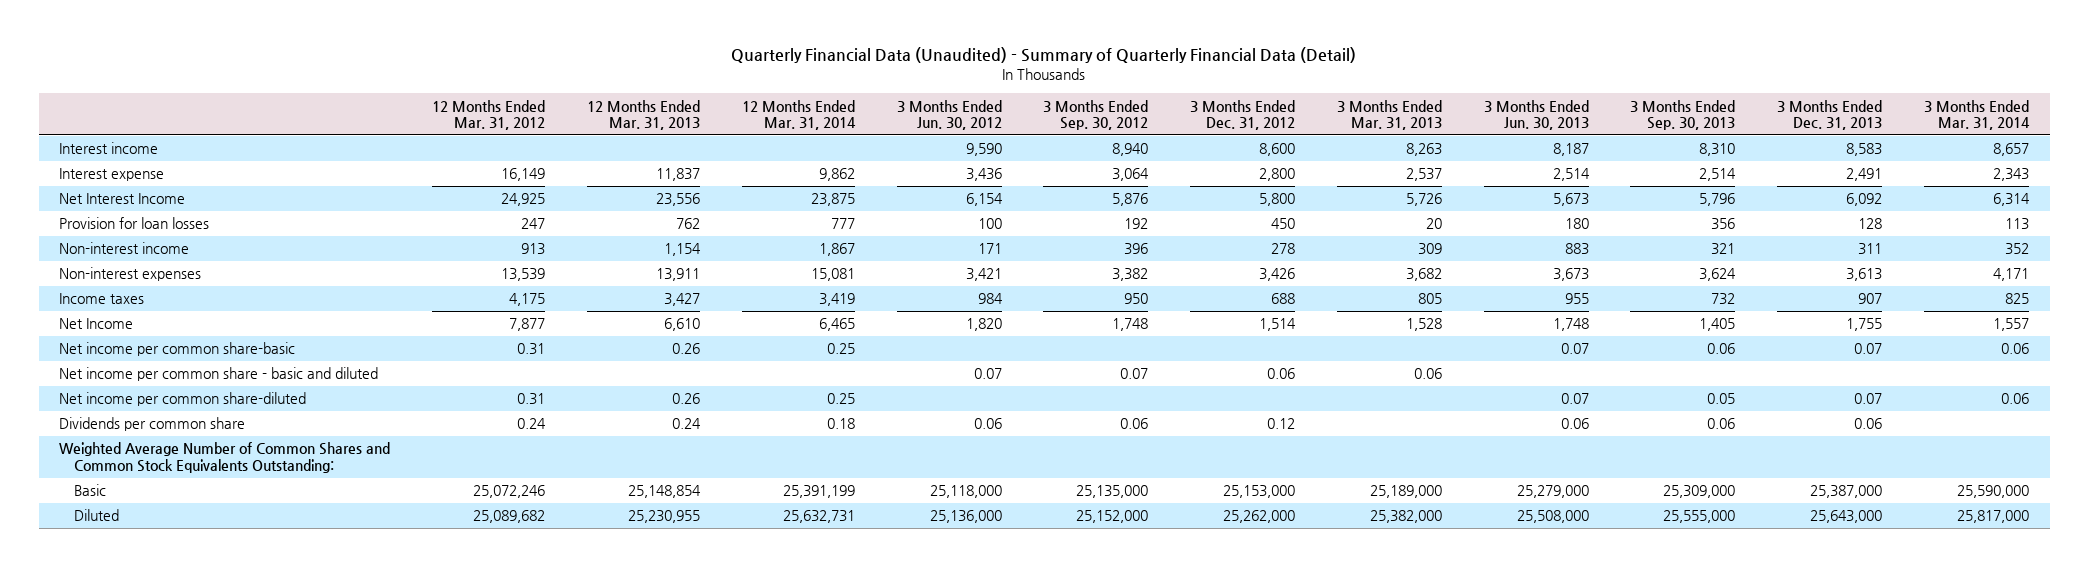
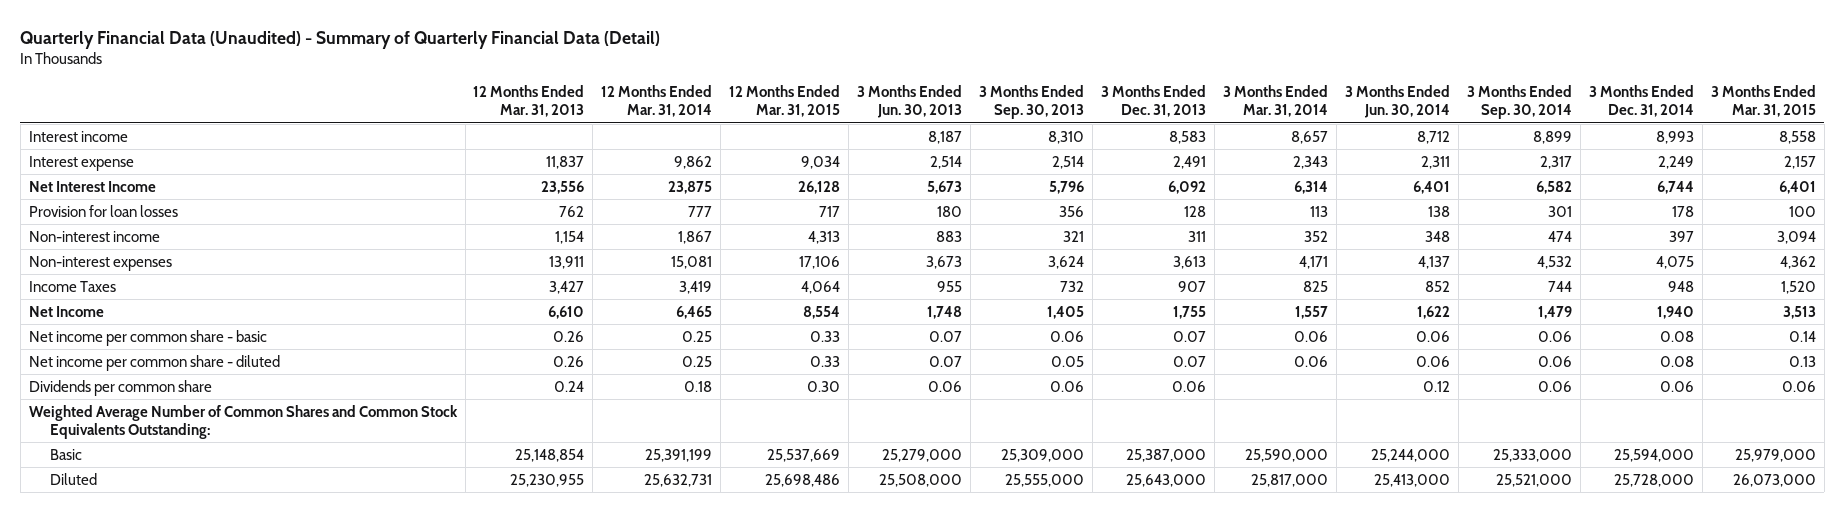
[432,99,546,131] 12 Months Ended Mar. 31, 2012 -> none
[896,99,1002,131] 3 Months Ended Jun. 30, 2012 -> none
[1043,99,1149,131] 3 Months Ended Sep. 30, 2012 -> none
[1190,99,1296,131] 3 Months Ended Dec. 31, 2012 -> none
[1336,99,1442,131] 3 Months Ended Mar. 31, 2013 -> none
none -> [729,85,841,118] 12 Months Ended Mar. 31, 2015
none -> [1344,85,1450,119] 3 Months Ended Jun. 30, 2014
none -> [1466,85,1572,120] 3 Months Ended Sep. 30, 2014
none -> [1588,85,1694,118] 3 Months Ended Dec. 31, 2014
none -> [1710,85,1816,118] 3 Months Ended Mar. 31, 2015
[59,293,145,305] Income taxes -> [28,280,116,292] Income Taxes
[59,367,379,382] Net income per common share - basic and diluted -> none
[59,342,296,357] Net income per common share-basic -> [28,329,267,346] Net income per common share - basic
[59,392,307,407] Net income per common share-diluted -> [28,354,280,371] Net income per common share - diluted

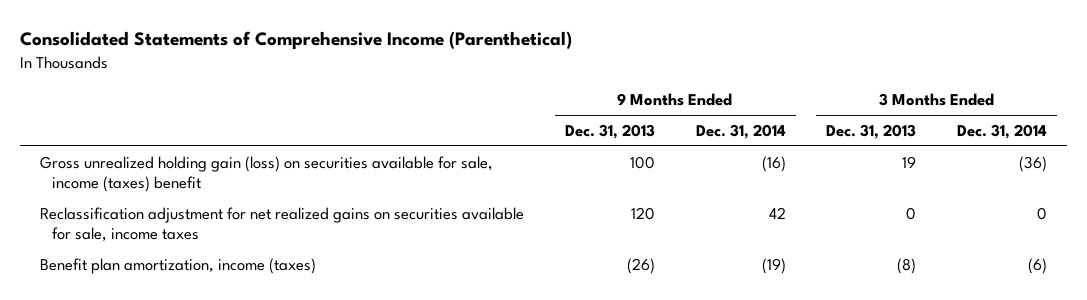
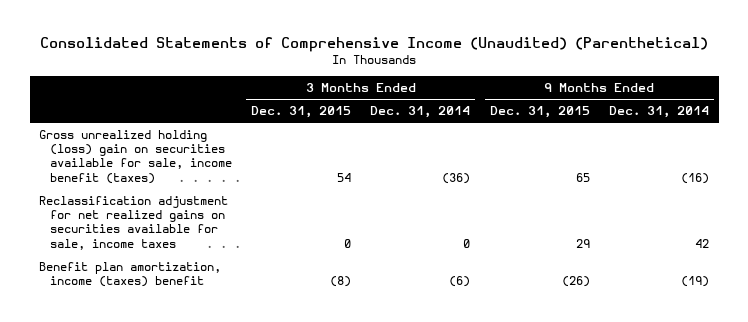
[19,31,572,50] Consolidated Statements of Comprehensive Income (Parenthetical) -> [40,37,709,53] Consolidated Statements of Comprehensive Income (Unaudited) (Parenthetical)
[564,123,655,139] Dec. 31, 2013 -> none
[826,123,917,139] Dec. 31, 2013 -> none
none -> [250,106,351,119] Dec. 31, 2015
none -> [489,106,590,119] Dec. 31, 2015
[40,155,494,192] Gross unrealized holding gain (loss) on securities available for sale, income (taxes) benefit -> [39,130,232,184] Gross unrealized holding (loss) gain on securities available for sale, income benefit (taxes)
[40,257,317,274] Benefit plan amortization, income (taxes) -> [39,262,222,288] Benefit plan amortization, income (taxes) benefit

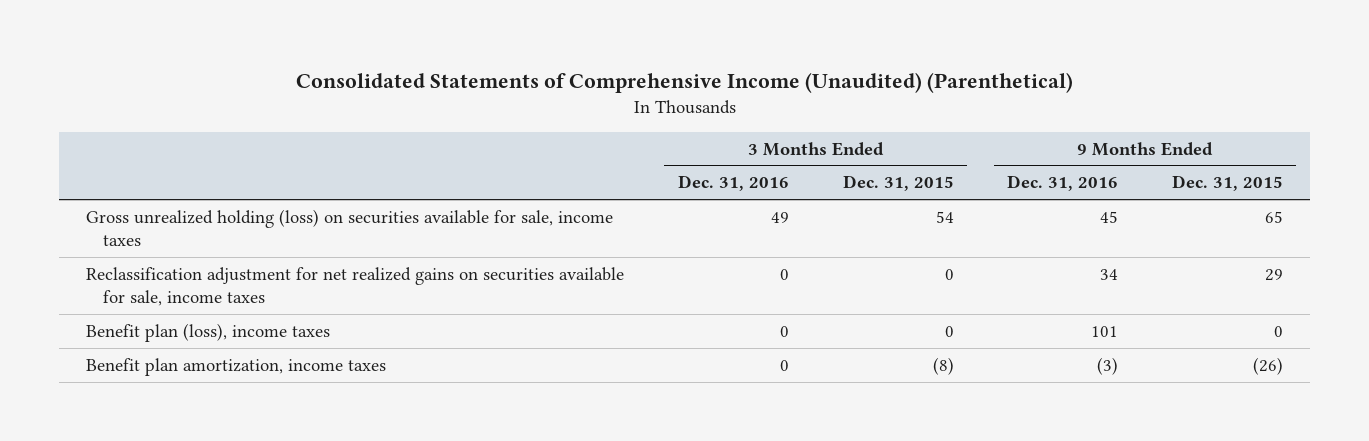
[370,106,471,119] Dec. 31, 2014 -> none
[609,106,710,119] Dec. 31, 2014 -> none
none -> [677,175,789,192] Dec. 31, 2016
none -> [1007,175,1119,192] Dec. 31, 2016
[39,130,232,184] Gross unrealized holding (loss) gain on securities available for sale, income benefit (taxes) -> [86,208,614,247] Gross unrealized holding (loss) on securities available for sale, income taxes
none -> [86,322,331,342] Benefit plan (loss), income taxes
[39,262,222,288] Benefit plan amortization, income (taxes) benefit -> [86,357,387,376] Benefit plan amortization, income taxes

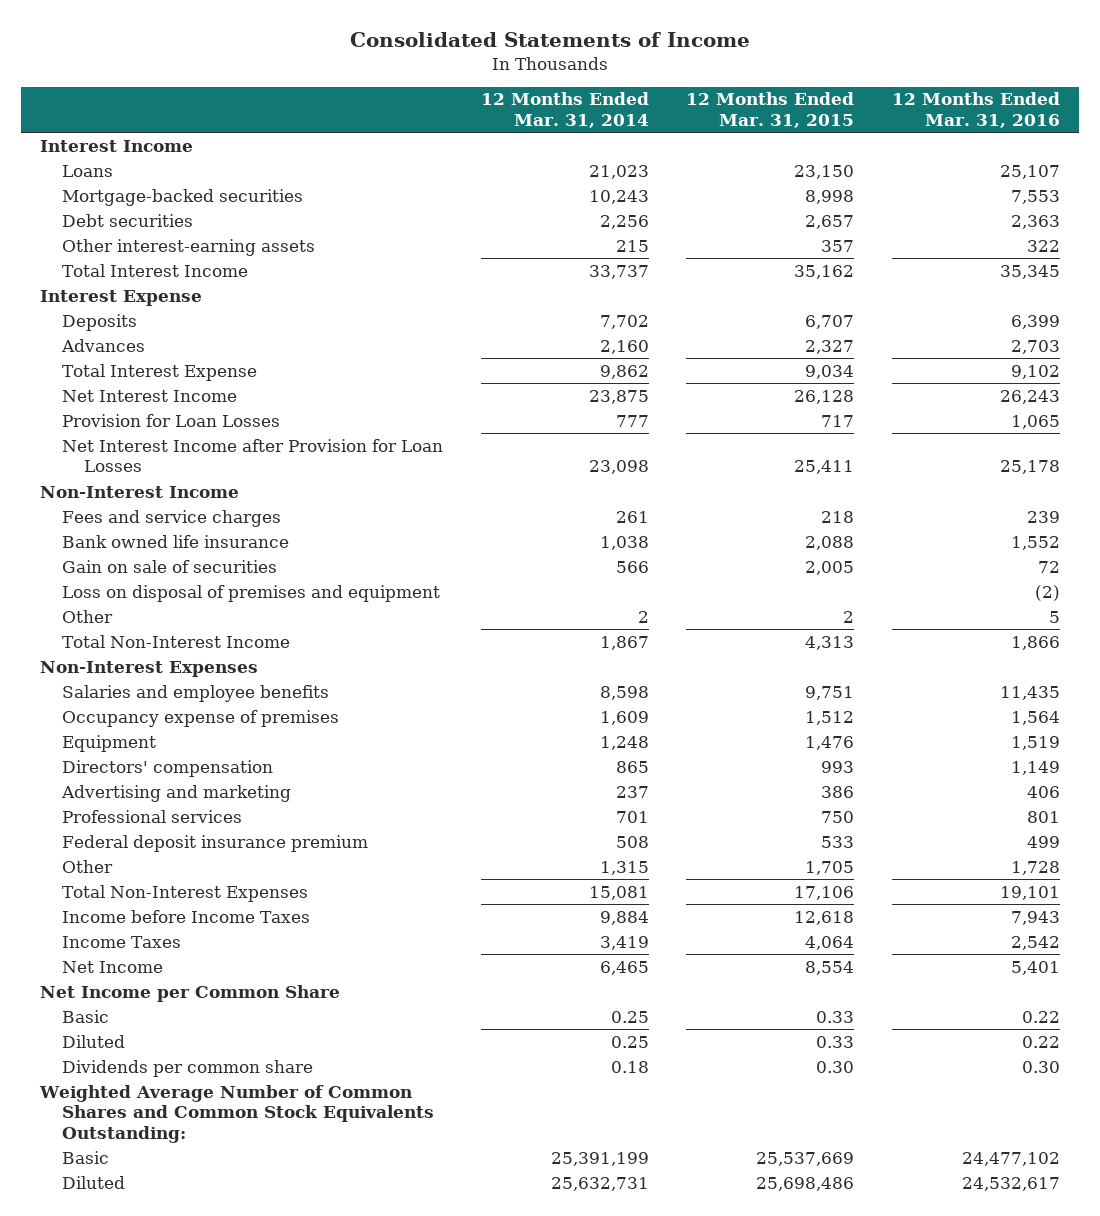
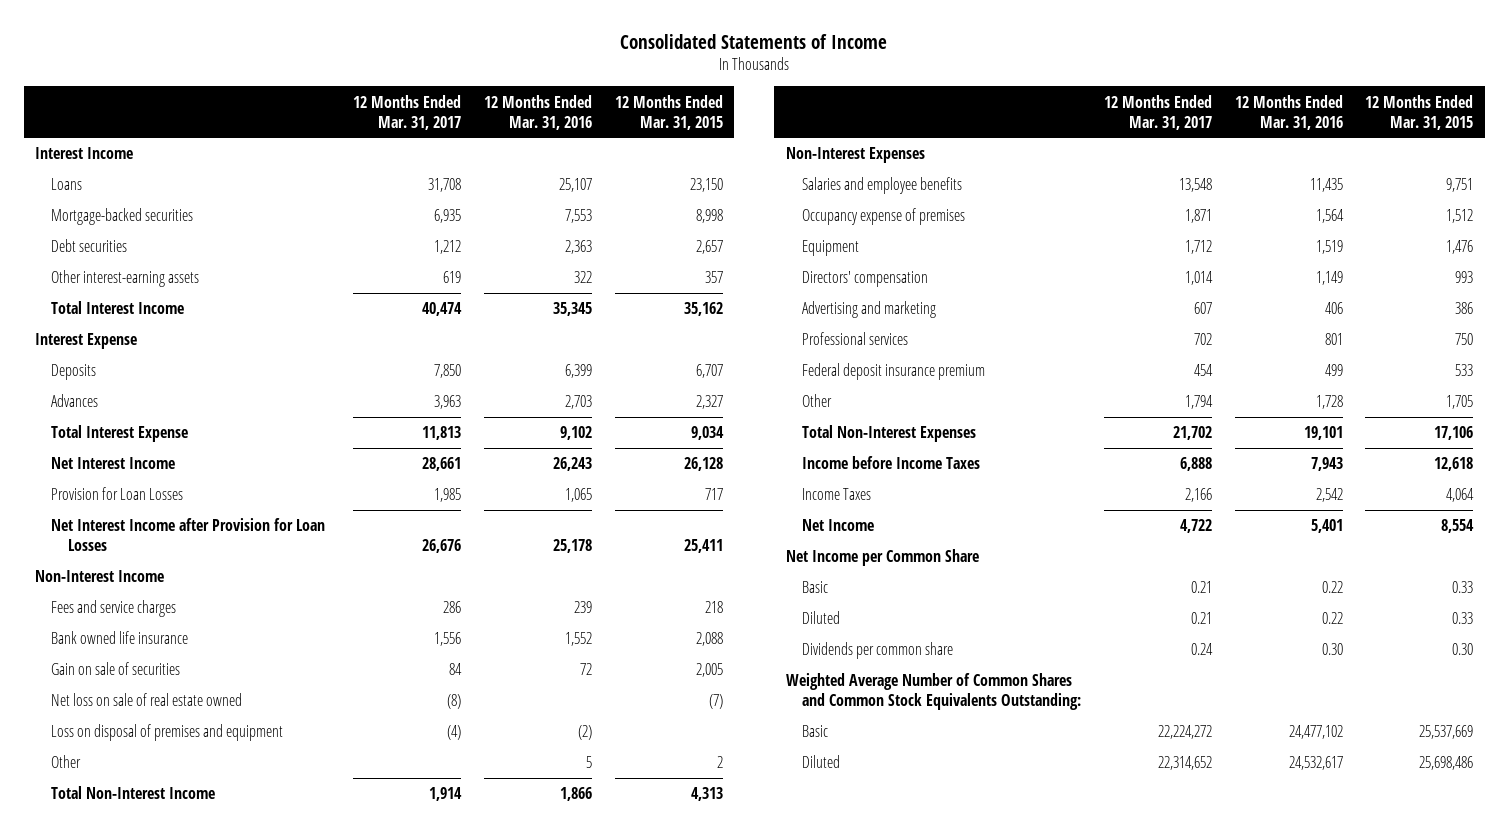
[480,92,649,128] 12 Months Ended Mar. 31, 2014 -> none
none -> [353,94,462,130] 12 Months Ended Mar. 31, 2017
none -> [51,693,243,707] Net loss on sale of real estate owned

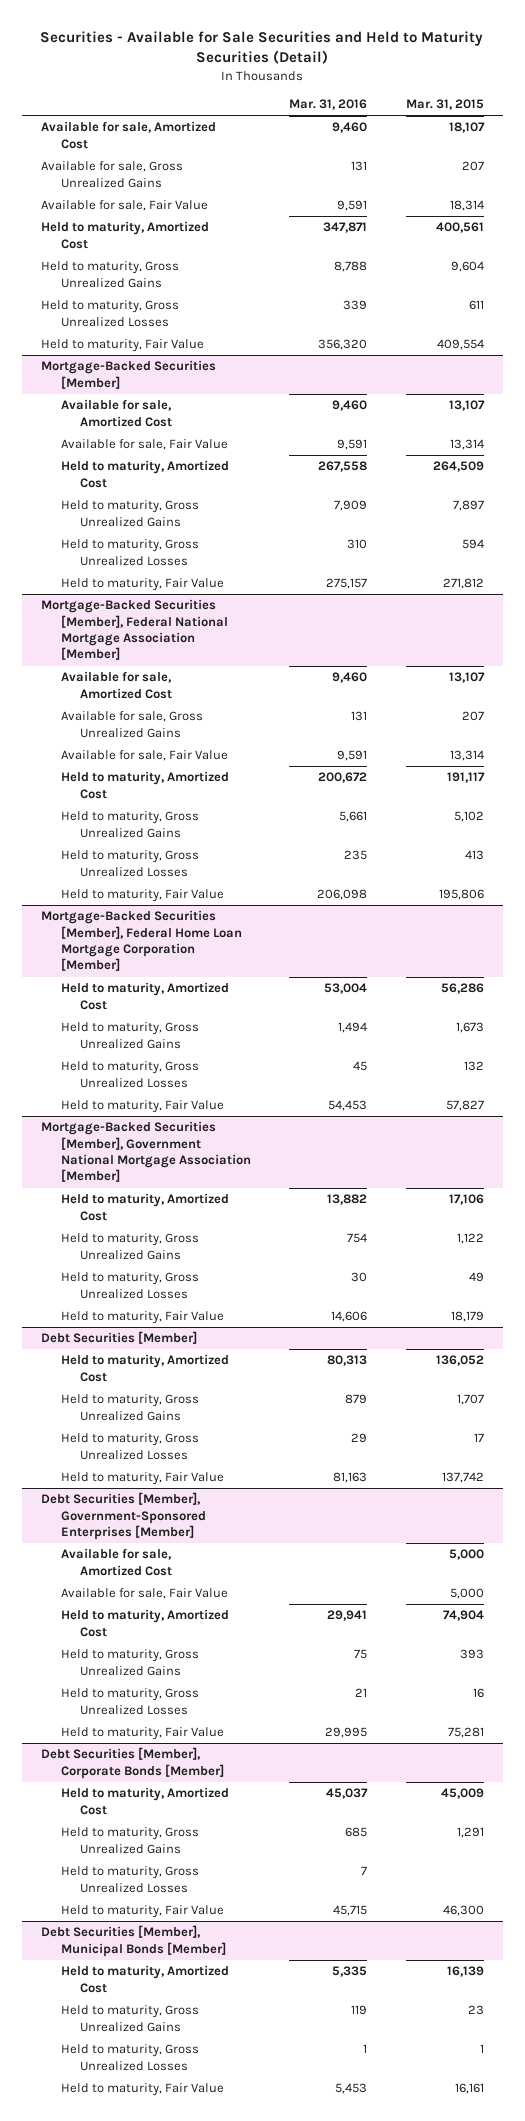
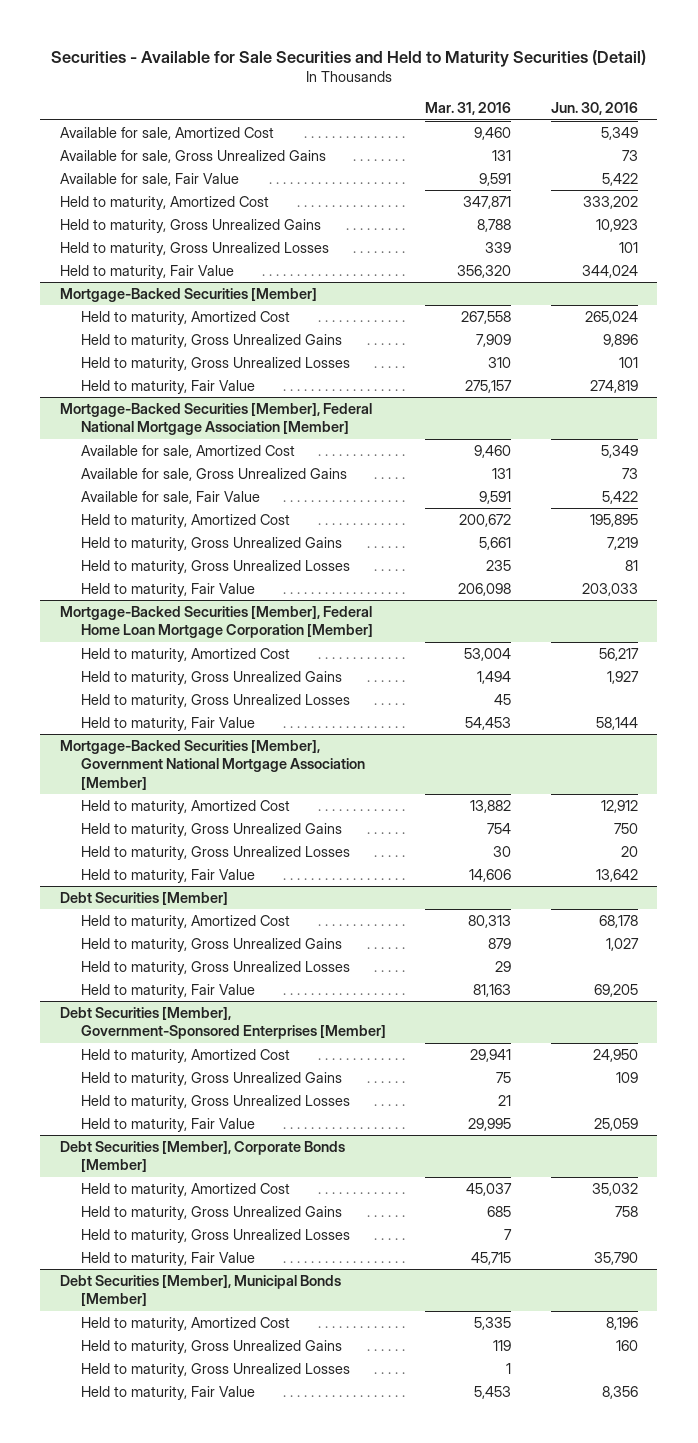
[405,98,484,110] Mar. 31, 2015 -> none
none -> [550,102,638,116] Jun. 30, 2016
[60,399,172,427] Available for sale, Amortized Cost -> none
[60,439,228,451] Available for sale, Fair Value -> none
[60,1548,172,1576] Available for sale, Amortized Cost -> none
[60,1588,228,1600] Available for sale, Fair Value -> none

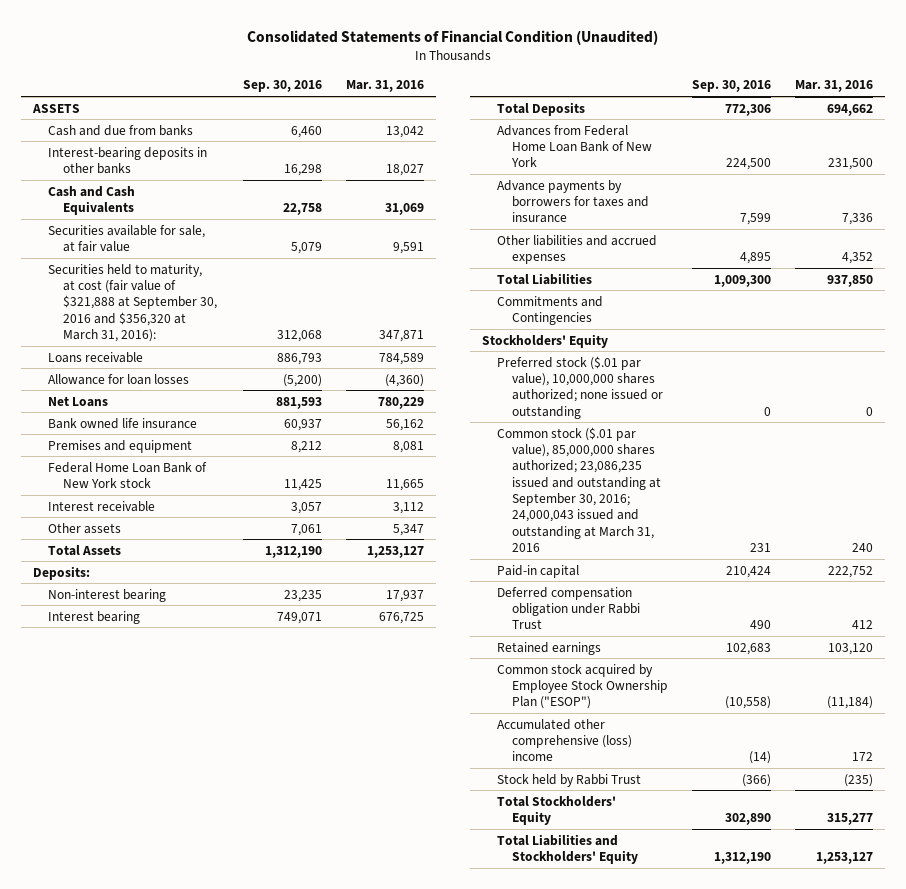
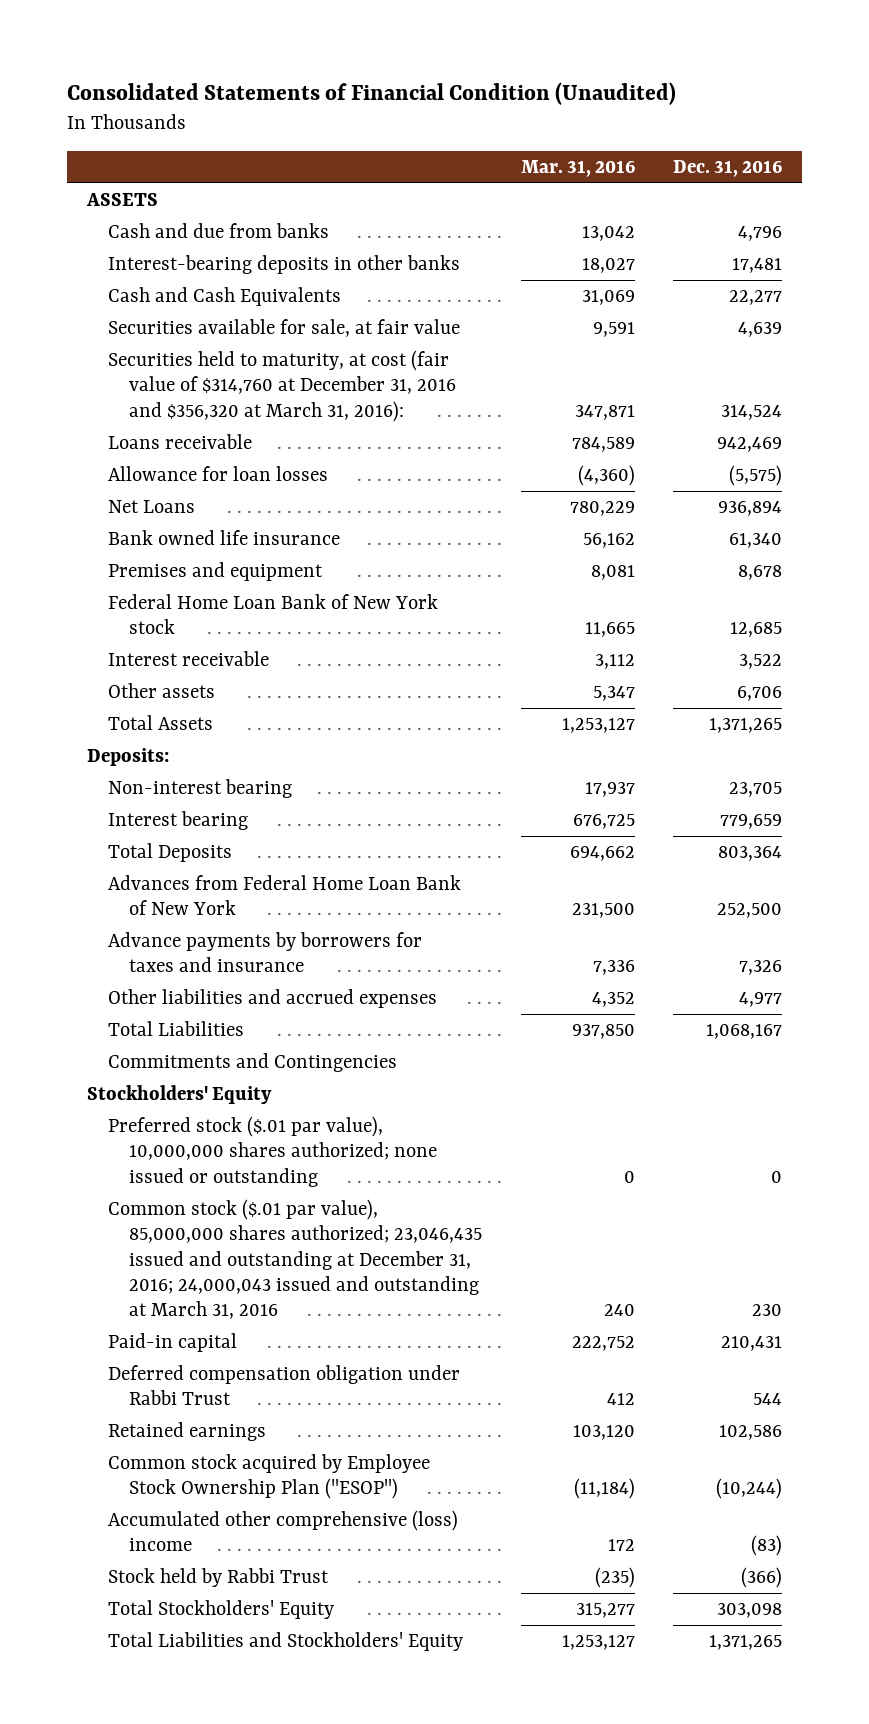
[243,80,323,93] Sep. 30, 2016 -> none
none -> [673,159,783,177] Dec. 31, 2016
[48,263,217,342] Securities held to maturity, at cost (fair value of $321,888 at September 30, 2016 and $356,320 at March 31, 2016): -> [108,350,457,422] Securities held to maturity, at cost (fair value of $314,760 at December 31, 2016 and $356,320 at March 31, 2016):
[496,426,661,552] Common stock ($.01 par value), 85,000,000 shares authorized; 23,086,235 issued and outstanding at September 30, 2016; 24,000,043 issued and outstanding at March 31, 2016 -> [108,1199,483,1320] Common stock ($.01 par value), 85,000,000 shares authorized; 23,046,435 issued and outstanding at December 31, 2016; 24,000,043 issued and outstanding at March 31, 2016

